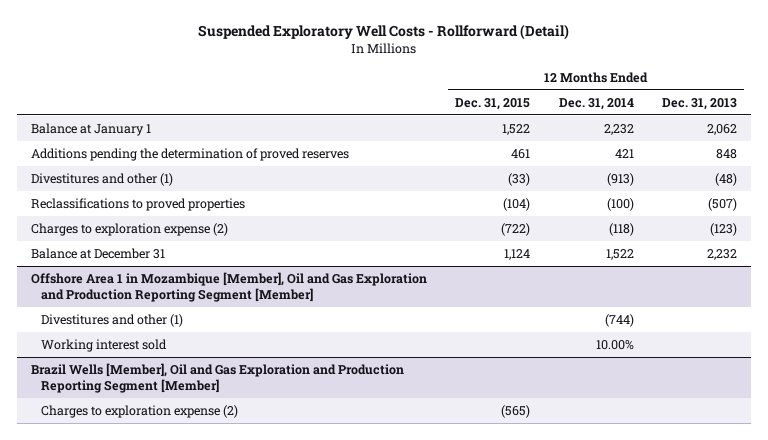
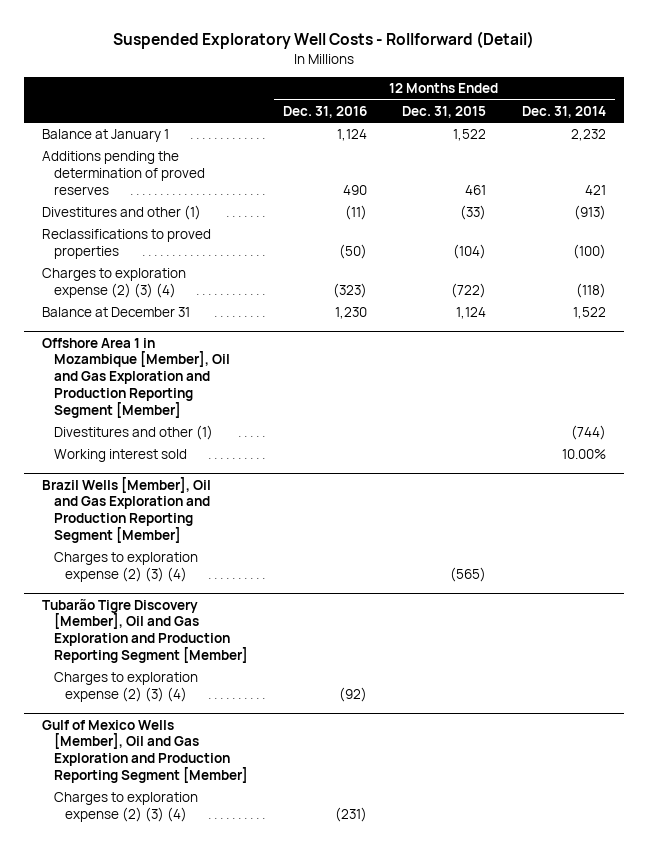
[662,97,738,110] Dec. 31, 2013 -> none
none -> [282,105,367,118] Dec. 31, 2016
[31,222,229,236] Charges to exploration expense (2) -> [41,268,186,298] Charges to exploration expense (2) (3) (4)
[41,404,239,418] Charges to exploration expense (2) -> [53,552,198,582] Charges to exploration expense (2) (3) (4)
none -> [41,598,248,663] Tubarão Tigre Discovery [Member], Oil and Gas Exploration and Production Reporting Segment [Member]
none -> [53,672,198,702] Charges to exploration expense (2) (3) (4)
none -> [41,719,248,783] Gulf of Mexico Wells [Member], Oil and Gas Exploration and Production Reporting Segment [Member]
none -> [53,792,198,822] Charges to exploration expense (2) (3) (4)

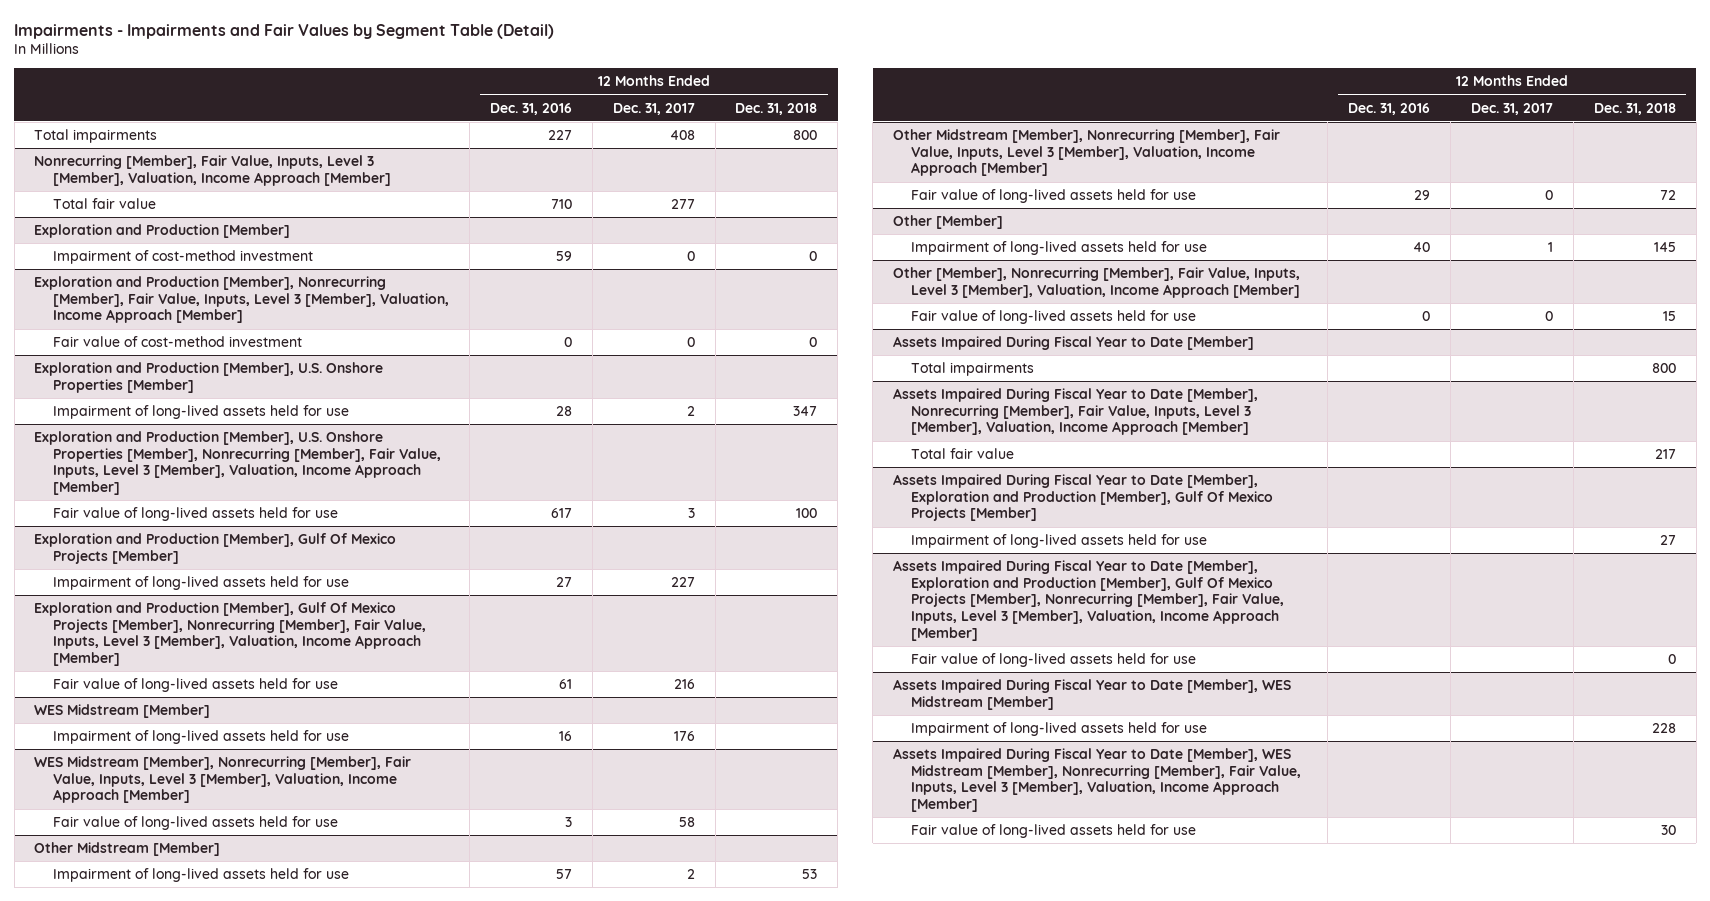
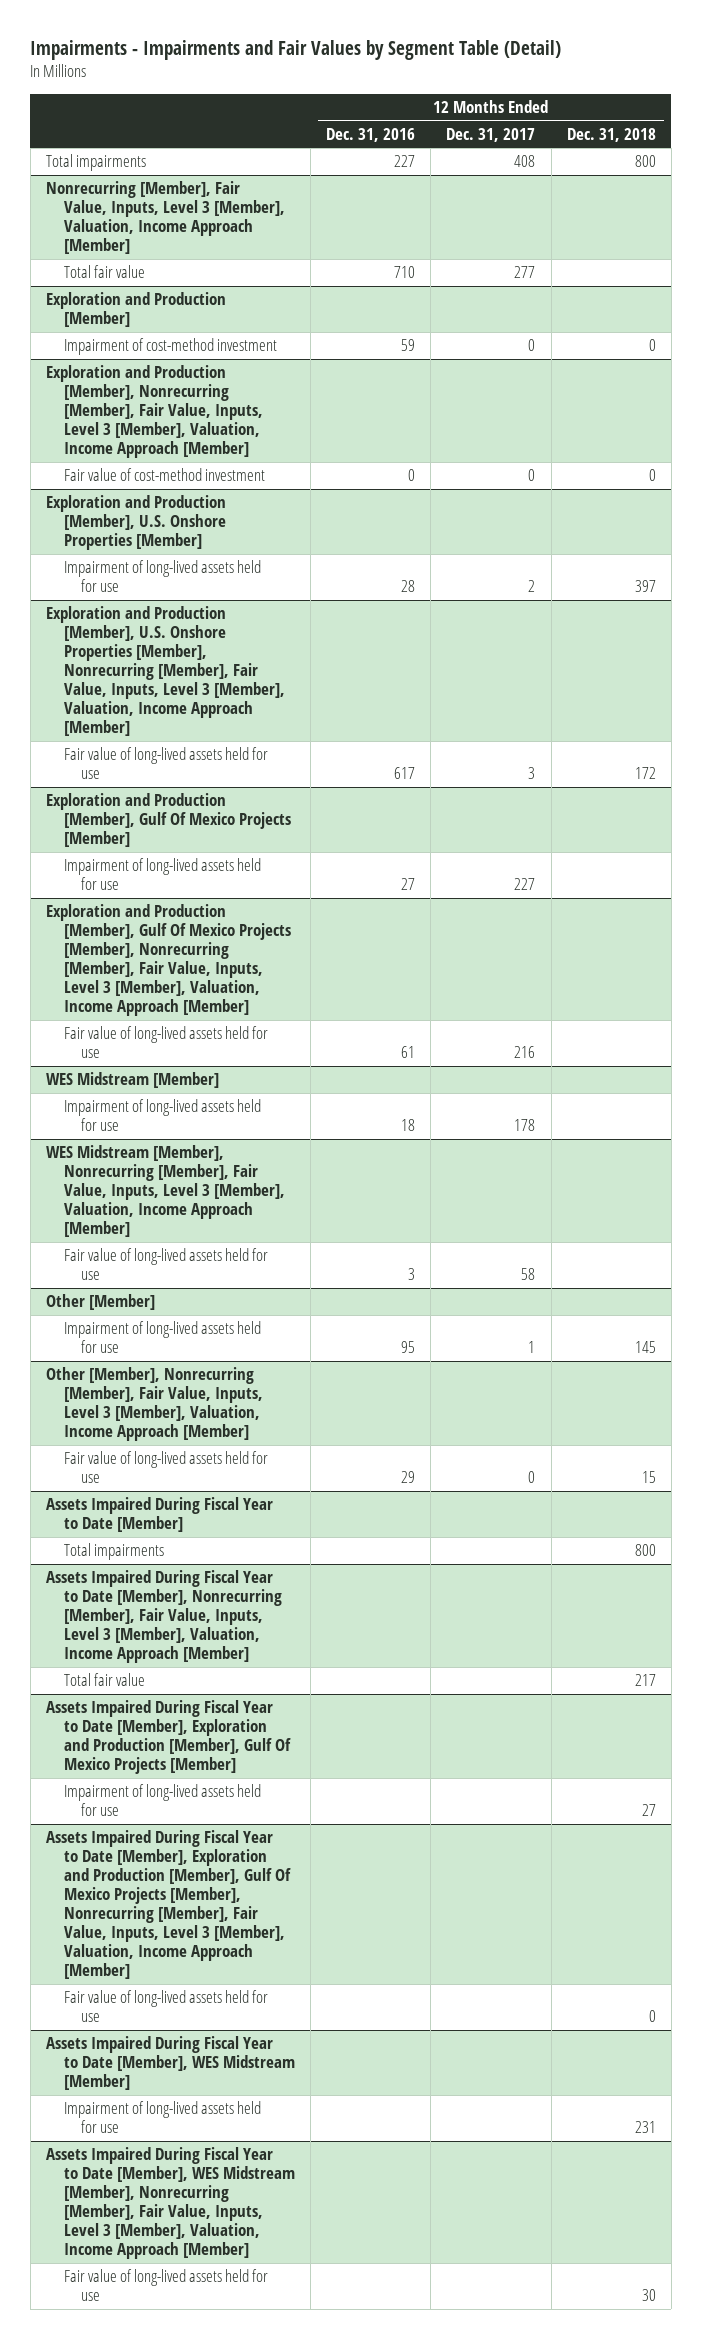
[793,406,818,417] 347 -> [634,580,656,593] 397
[796,508,818,519] 100 -> [634,767,656,780] 172
[558,731,572,742] 16 -> [400,1119,415,1132] 18
[673,731,695,742] 176 -> [514,1119,536,1132] 178
[34,842,221,857] Other Midstream [Member] -> none
[52,868,349,883] Impairment of long-lived assets held for use -> none
[892,129,1280,177] Other Midstream [Member], Nonrecurring [Member], Fair Value, Inputs, Level 3 [Member], Valuation, Income Approach [Member] -> none
[911,189,1197,204] Fair value of long-lived assets held for use -> none
[1413,242,1431,253] 40 -> [400,1341,415,1354] 95
[1422,311,1431,322] 0 -> [400,1471,415,1484] 29
[1651,723,1676,734] 228 -> [634,2121,656,2134] 231

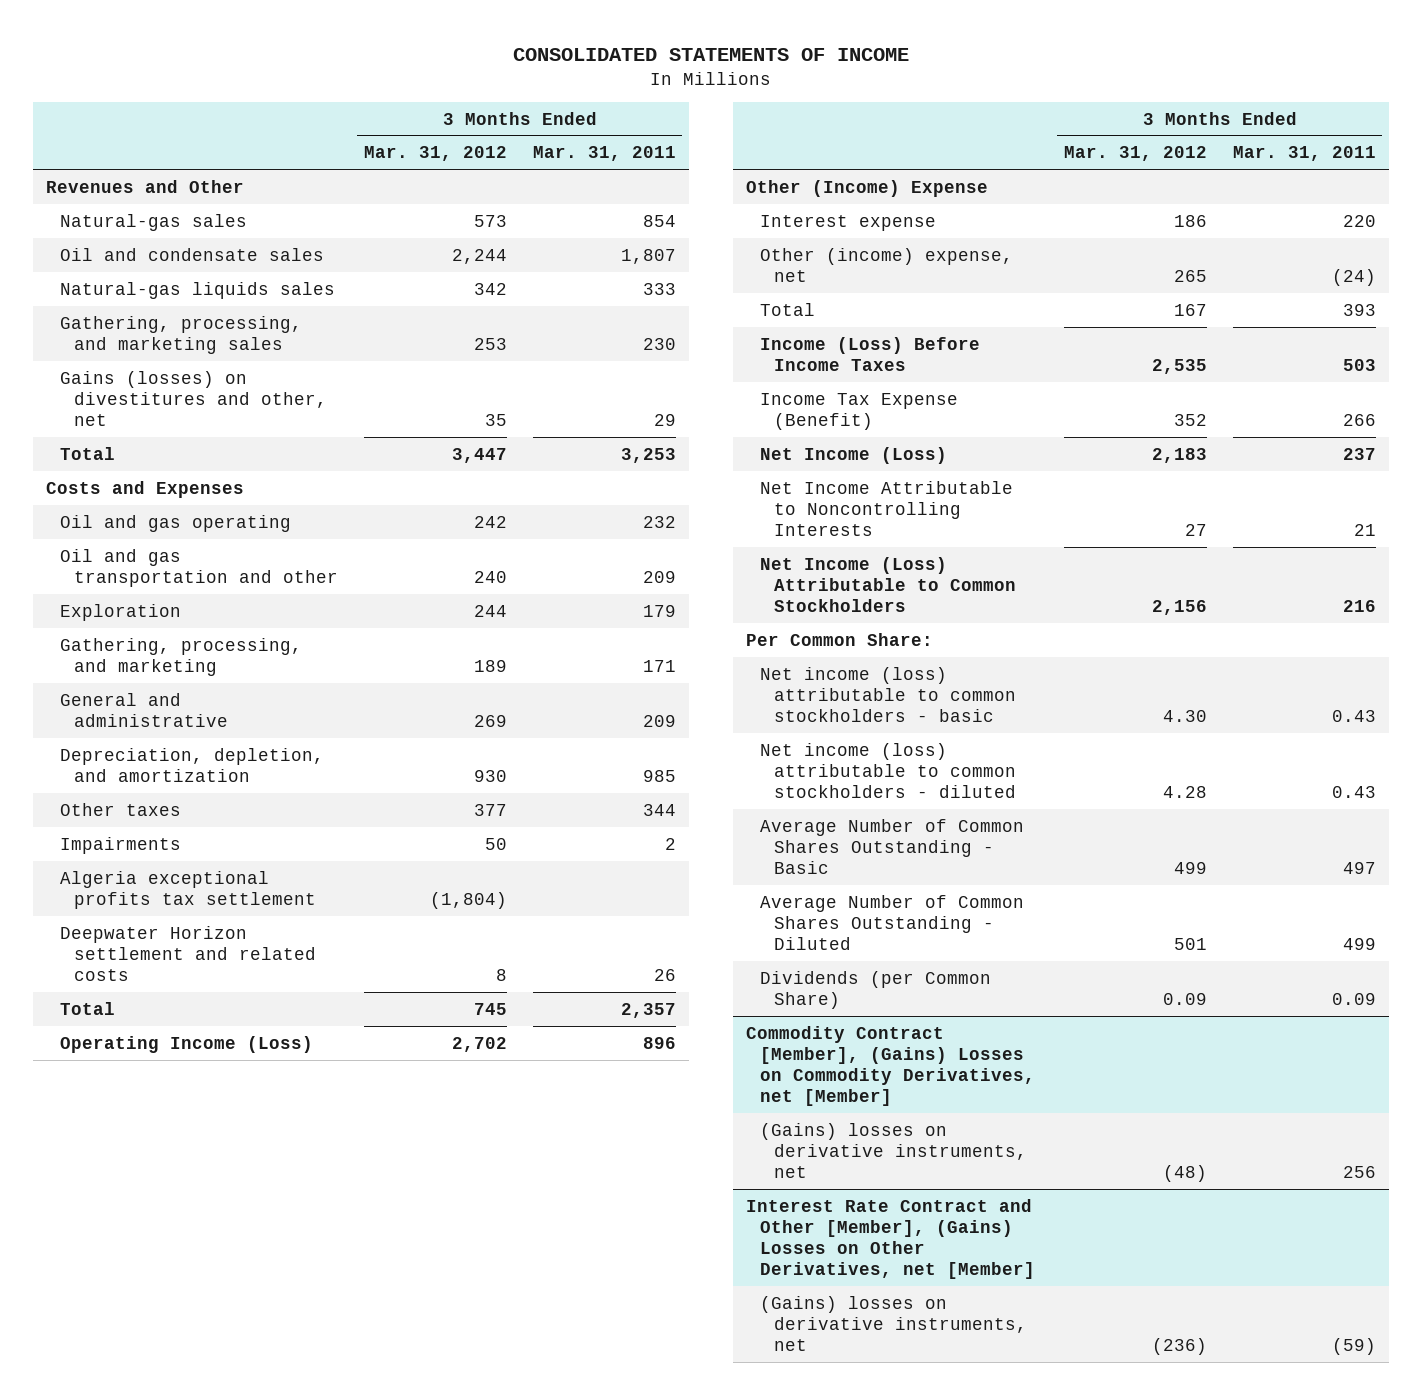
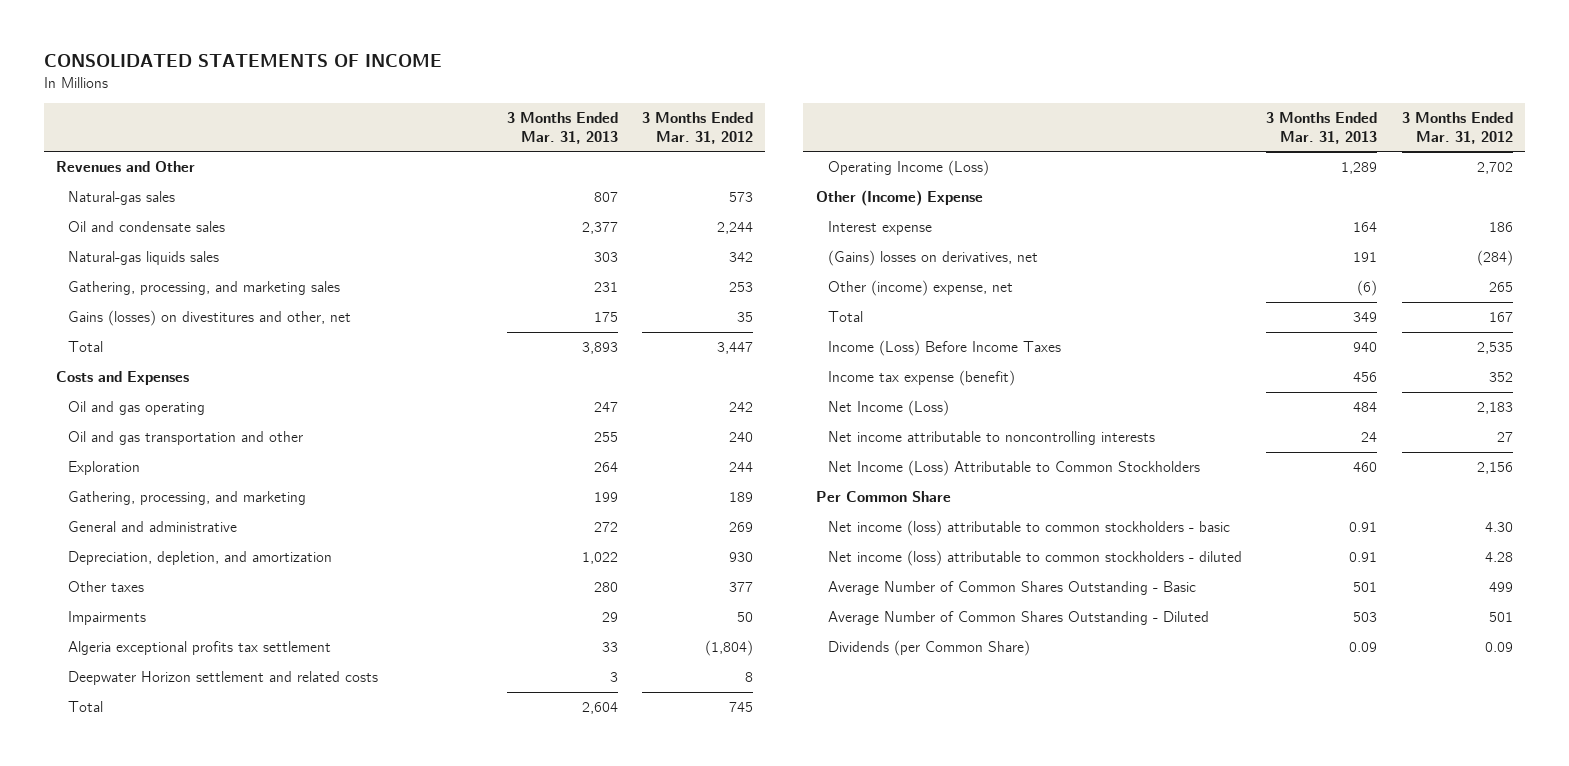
[532,146,676,162] Mar. 31, 2011 -> none
none -> [506,112,618,144] 3 Months Ended Mar. 31, 2013
none -> [827,250,1038,267] (Gains) losses on derivatives, net
[759,392,958,430] Income Tax Expense (Benefit) -> [827,370,1015,387] Income tax expense (benefit)
[759,480,1013,537] Net Income Attributable to Noncontrolling Interests -> [827,431,1155,446] Net income attributable to noncontrolling interests
[746,632,934,646] Per Common Share: -> [815,491,951,503] Per Common Share
[746,1025,1035,1107] Commodity Contract [Member], (Gains) Losses on Commodity Derivatives, net [Member] -> none
[759,1122,1027,1179] (Gains) losses on derivative instruments, net -> none
[746,1198,1035,1280] Interest Rate Contract and Other [Member], (Gains) Losses on Other Derivatives, net [Member] -> none
[759,1295,1027,1352] (Gains) losses on derivative instruments, net -> none

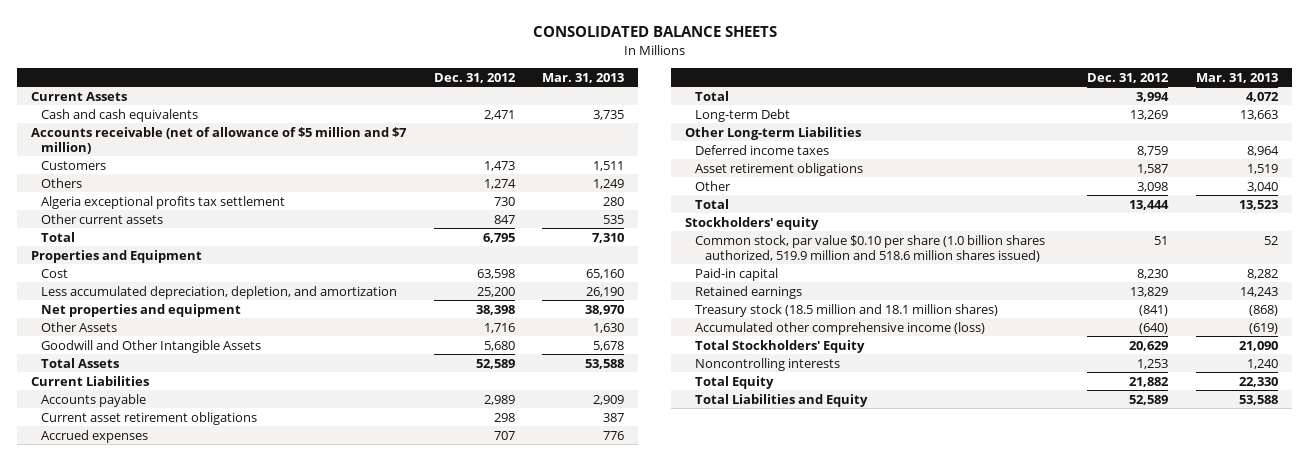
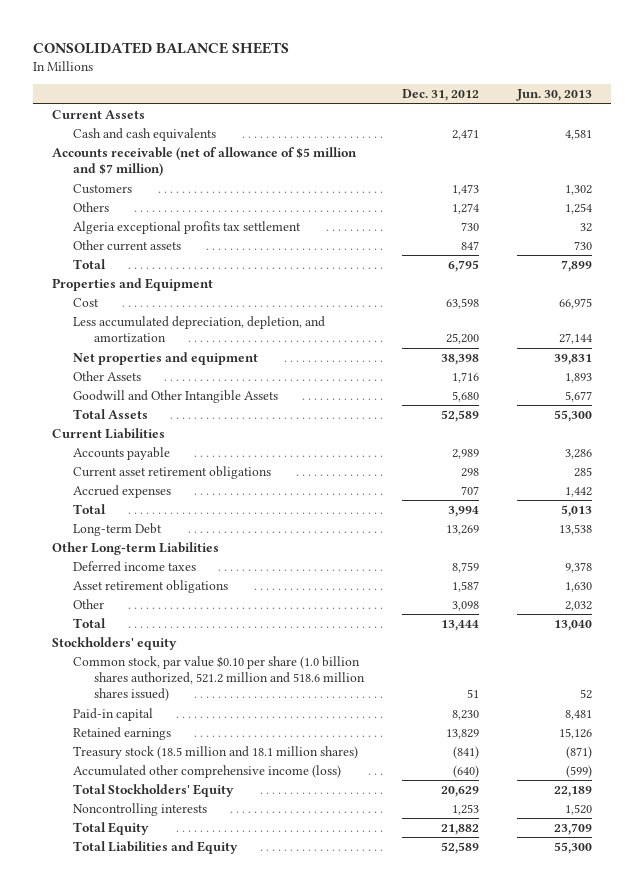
[542,72,625,83] Mar. 31, 2013 -> none
none -> [515,89,592,102] Jun. 30, 2013
[694,234,1045,262] Common stock, par value $0.10 per share (1.0 billion shares authorized, 519.9 million and 518.6 million shares issued) -> [72,656,365,702] Common stock, par value $0.10 per share (1.0 billion shares authorized, 521.2 million and 518.6 million shares issued)

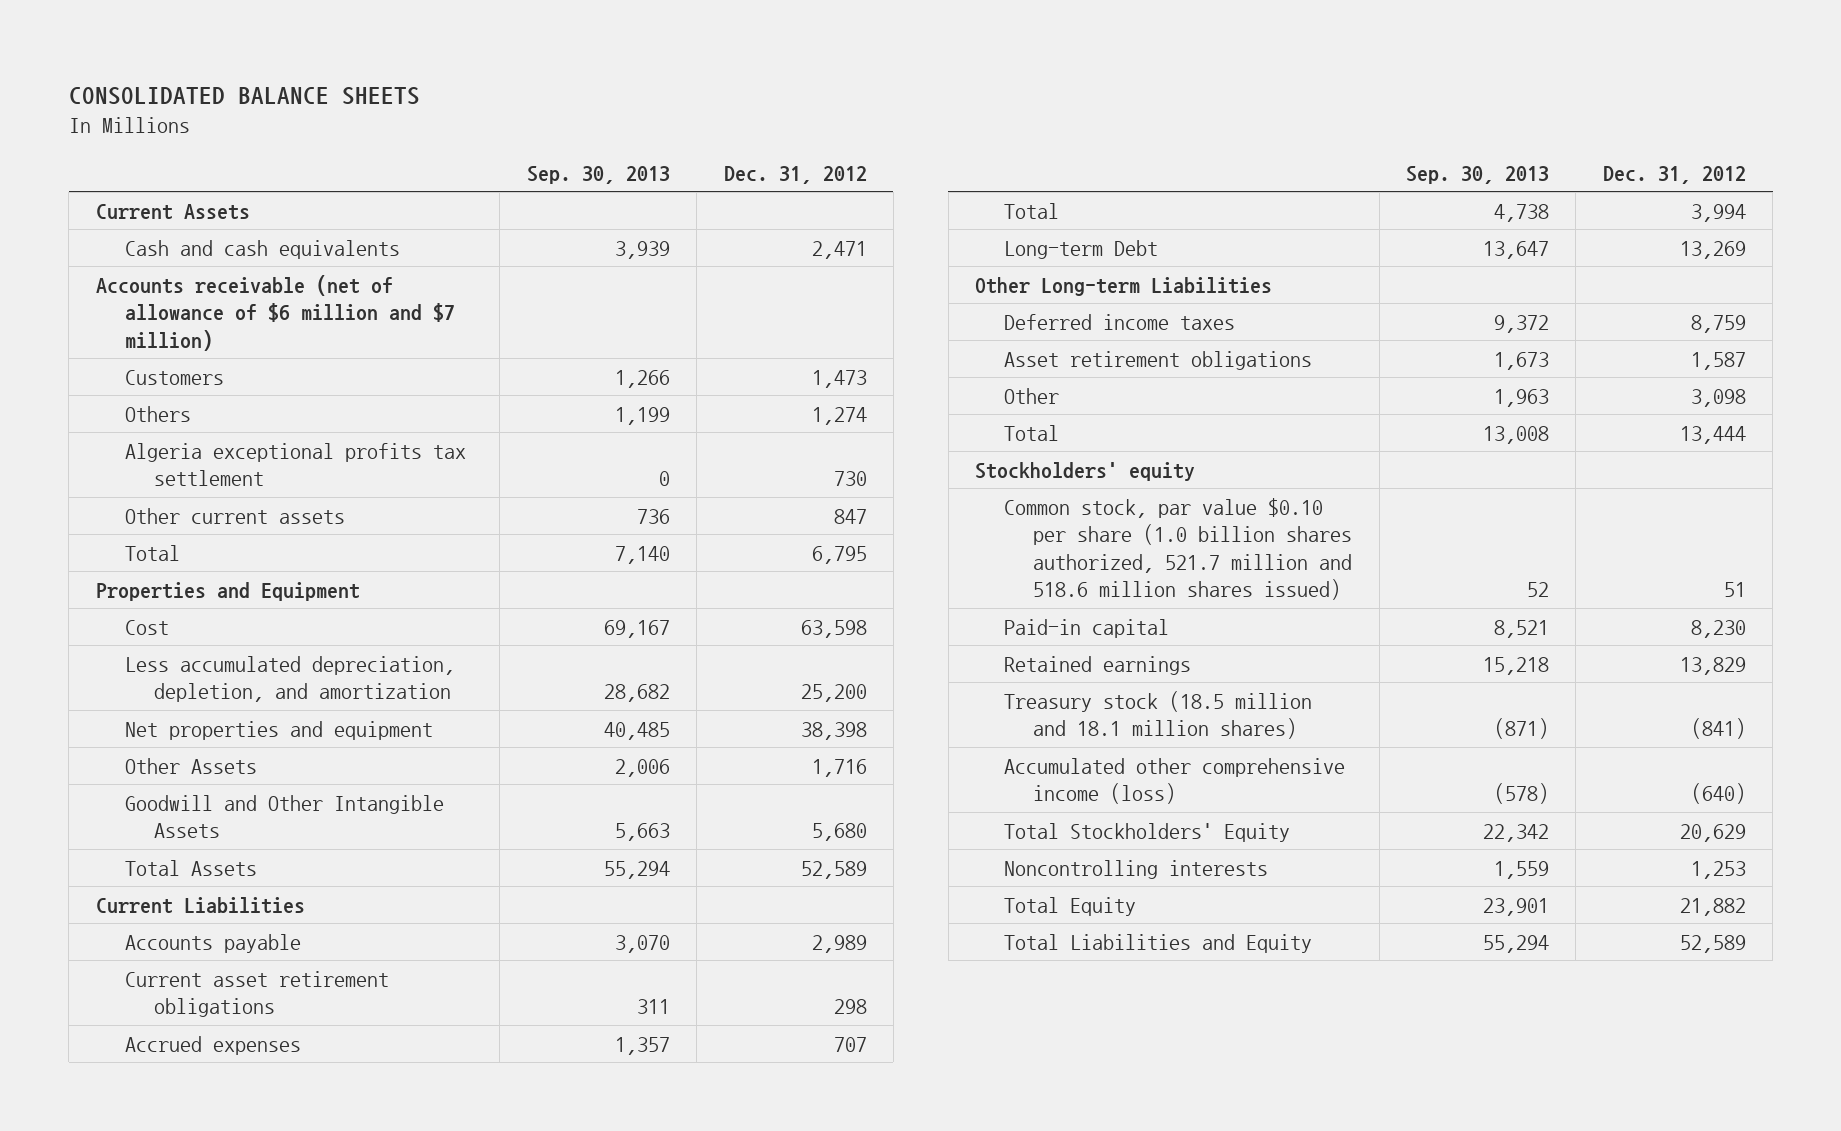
[515,89,592,102] Jun. 30, 2013 -> none
none -> [526,165,670,184] Sep. 30, 2013
[51,147,357,177] Accounts receivable (net of allowance of $5 million and $7 million) -> [95,274,455,351] Accounts receivable (net of allowance of $6 million and $7 million)
[72,656,365,702] Common stock, par value $0.10 per share (1.0 billion shares authorized, 521.2 million and 518.6 million shares issued) -> [1004,497,1353,601] Common stock, par value $0.10 per share (1.0 billion shares authorized, 521.7 million and 518.6 million shares issued)

